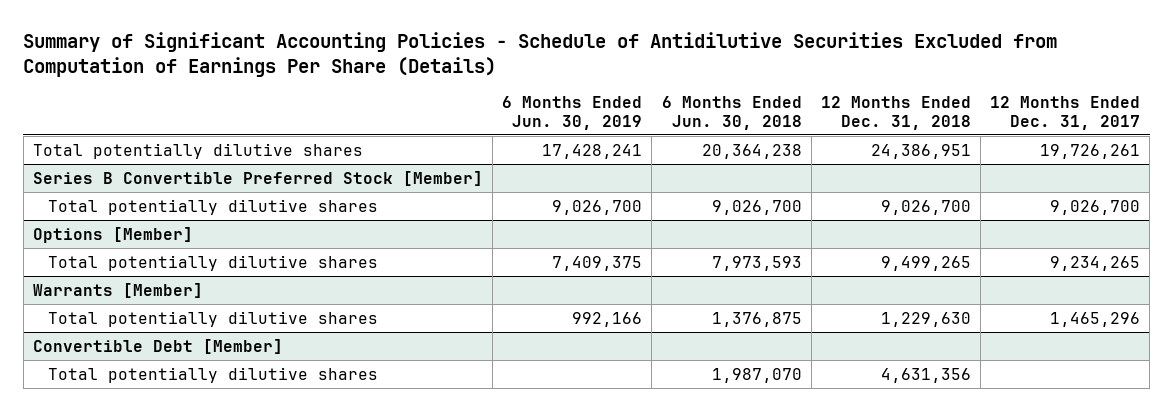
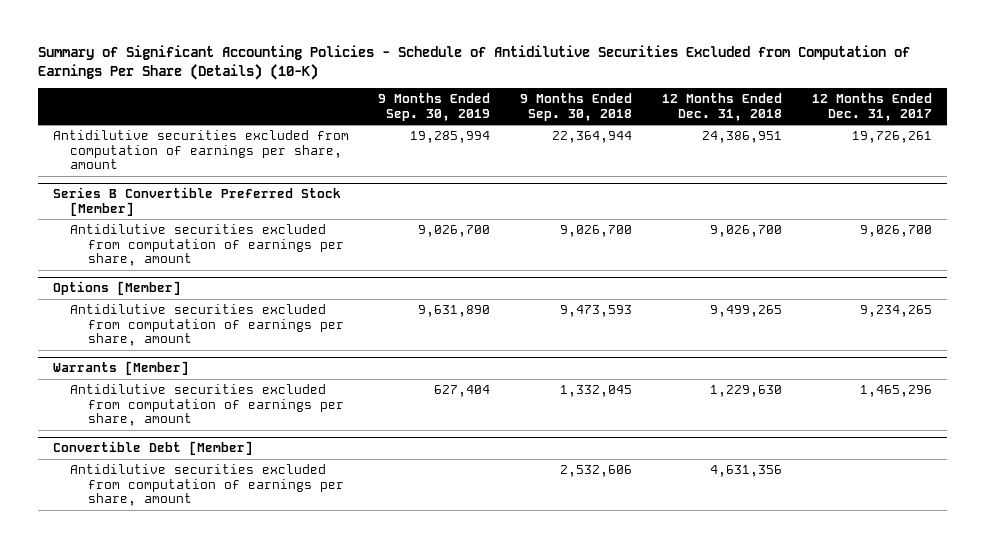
[23,32,1058,77] Summary of Significant Accounting Policies - Schedule of Antidilutive Securities Excluded from Computation of Earnings Per Share (Details) -> [37,44,910,80] Summary of Significant Accounting Policies - Schedule of Antidilutive Securities Excluded from Computation of Earnings Per Share (Details) (10-K)
[502,96,643,130] 6 Months Ended Jun. 30, 2019 -> none
[661,96,802,130] 6 Months Ended Jun. 30, 2018 -> none
none -> [378,93,491,121] 9 Months Ended Sep. 30, 2019
none -> [520,93,633,121] 9 Months Ended Sep. 30, 2018
[32,142,363,159] Total potentially dilutive shares -> [52,130,349,169] Antidilutive securities excluded from computation of earnings per share, amount
[48,198,379,215] Total potentially dilutive shares -> [70,224,345,266] Antidilutive securities excluded from computation of earnings per share, amount
[48,254,379,271] Total potentially dilutive shares -> [70,304,345,346] Antidilutive securities excluded from computation of earnings per share, amount
[48,310,379,327] Total potentially dilutive shares -> [70,384,345,426] Antidilutive securities excluded from computation of earnings per share, amount
[48,366,379,383] Total potentially dilutive shares -> [70,464,345,506] Antidilutive securities excluded from computation of earnings per share, amount

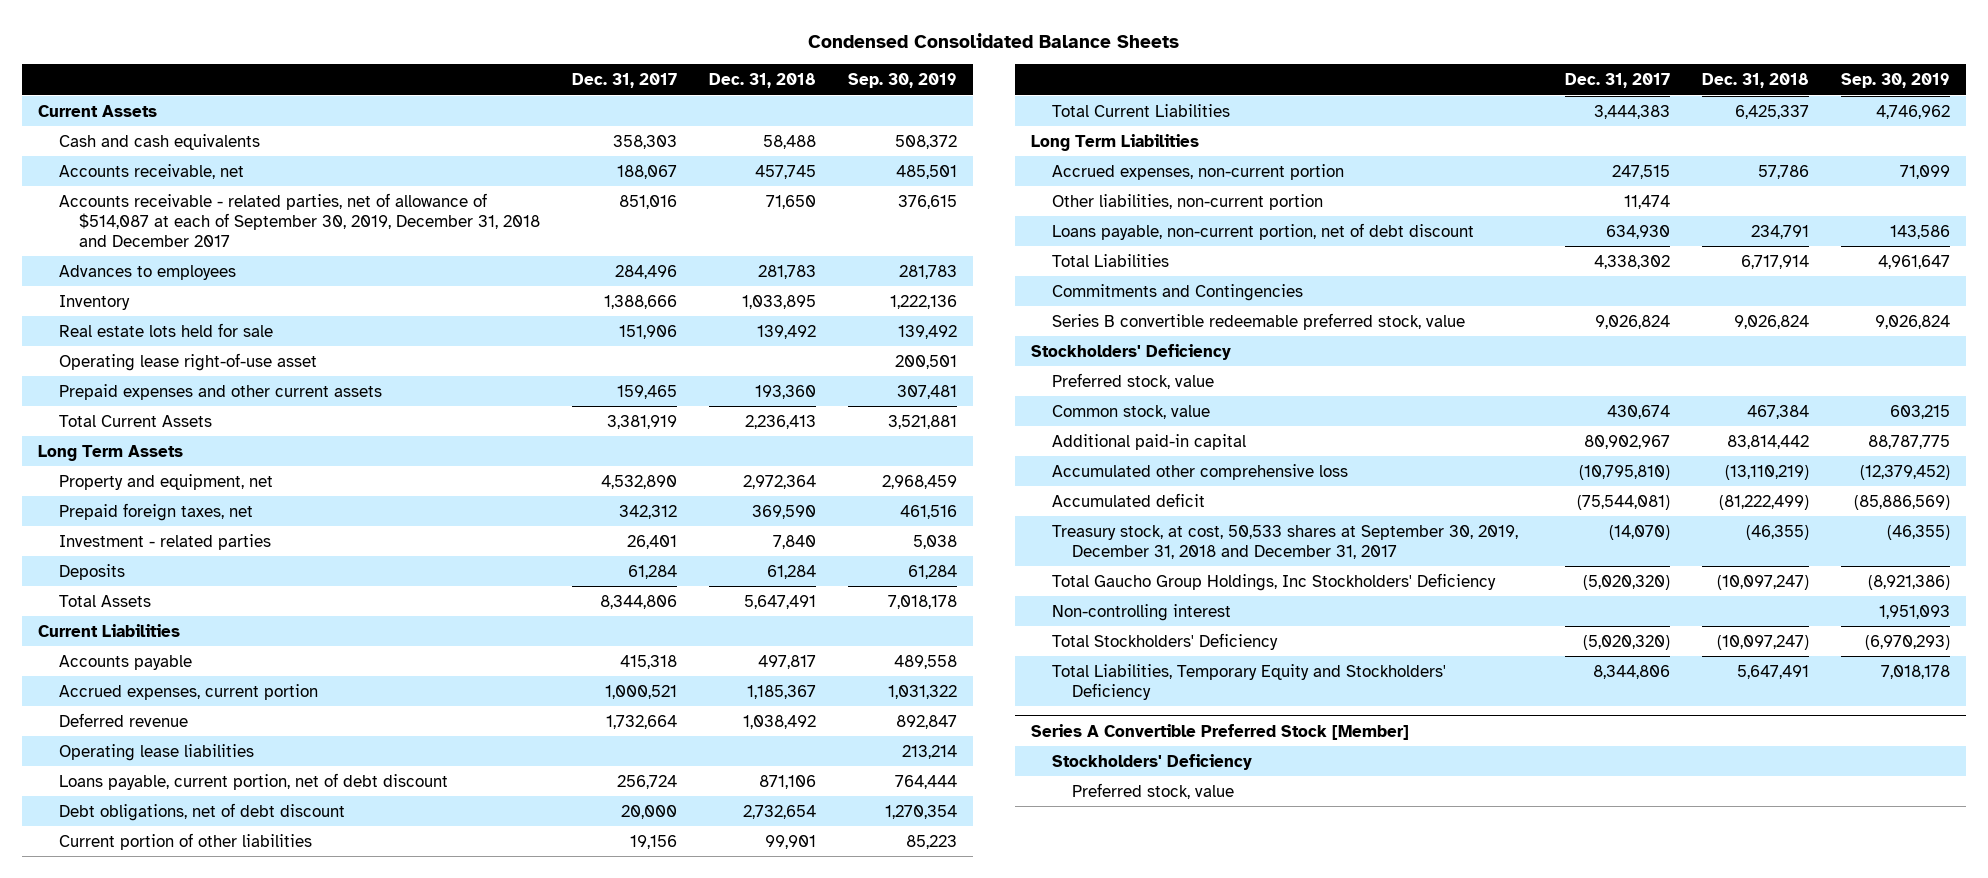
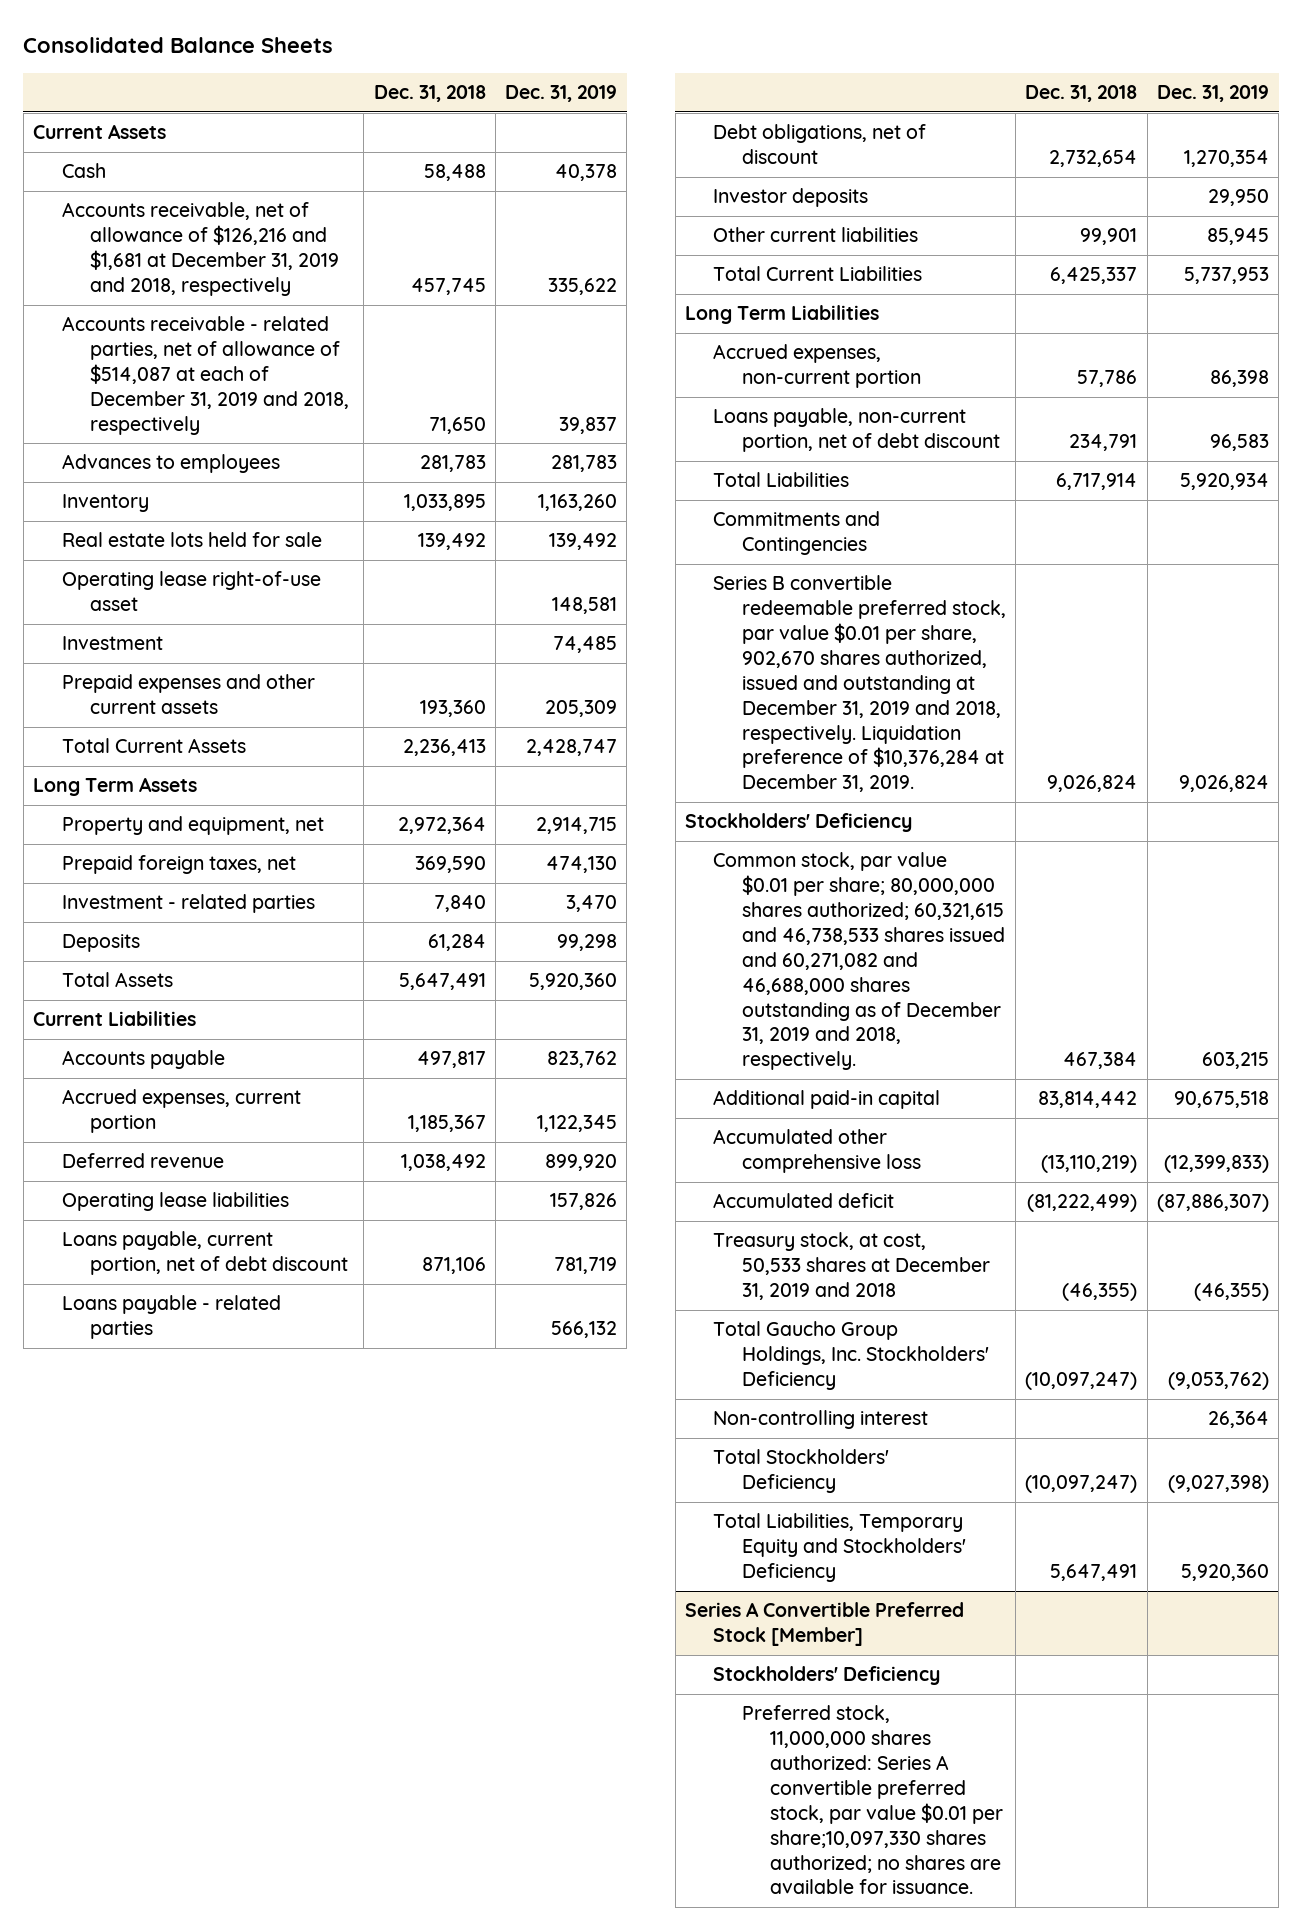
[808,32,1180,48] Condensed Consolidated Balance Sheets -> [23,37,334,54] Consolidated Balance Sheets
[572,72,678,88] Dec. 31, 2017 -> none
[848,72,958,88] Sep. 30, 2019 -> none
none -> [505,85,618,103] Dec. 31, 2019
[58,133,260,150] Cash and cash equivalents -> [61,163,106,179] Cash
[58,163,244,179] Accounts receivable, net -> [61,202,340,296] Accounts receivable, net of allowance of $126,216 and $1,681 at December 31, 2019 and 2018, respectively
[58,192,541,247] Accounts receivable - related parties, net of allowance of $514,087 at each of September 30, 2019, December 31, 2018 and December 2017 -> [61,316,350,435] Accounts receivable - related parties, net of allowance of $514,087 at each of December 31, 2019 and 2018, respectively
none -> [61,636,163,651] Investment
none -> [61,1295,281,1340] Loans payable - related parties
[58,802,345,821] Debt obligations, net of debt discount -> [713,124,927,165] Debt obligations, net of discount
none -> [713,188,869,208] Investor deposits
[58,832,312,850] Current portion of other liabilities -> [713,227,919,243] Other current liabilities
[1051,193,1323,210] Other liabilities, non-current portion -> none
[1051,312,1465,330] Series B convertible redeemable preferred stock, value -> [713,575,1006,793] Series B convertible redeemable preferred stock, par value $0.01 per share, 902,670 shares authorized, issued and outstanding at December 31, 2019 and 2018, respectively. Liquidation preference of $10,376,284 at December 31, 2019.
[1051,372,1214,389] Preferred stock, value -> none
[1051,404,1210,419] Common stock, value -> [713,852,1005,1071] Common stock, par value $0.01 per share; 80,000,000 shares authorized; 60,321,615 and 46,738,533 shares issued and 60,271,082 and 46,688,000 shares outstanding as of December 31, 2019 and 2018, respectively.
[1051,524,1518,559] Treasury stock, at cost, 50,533 shares at September 30, 2019, December 31, 2018 and December 31, 2017 -> [713,1232,990,1301] Treasury stock, at cost, 50,533 shares at December 31, 2019 and 2018
[1051,572,1496,591] Total Gaucho Group Holdings, Inc Stockholders' Deficiency -> [713,1321,989,1391] Total Gaucho Group Holdings, Inc. Stockholders' Deficiency
[1072,782,1235,799] Preferred stock, value -> [741,1705,1004,1895] Preferred stock, 11,000,000 shares authorized: Series A convertible preferred stock, par value $0.01 per share;10,097,330 shares authorized; no shares are available for issuance.

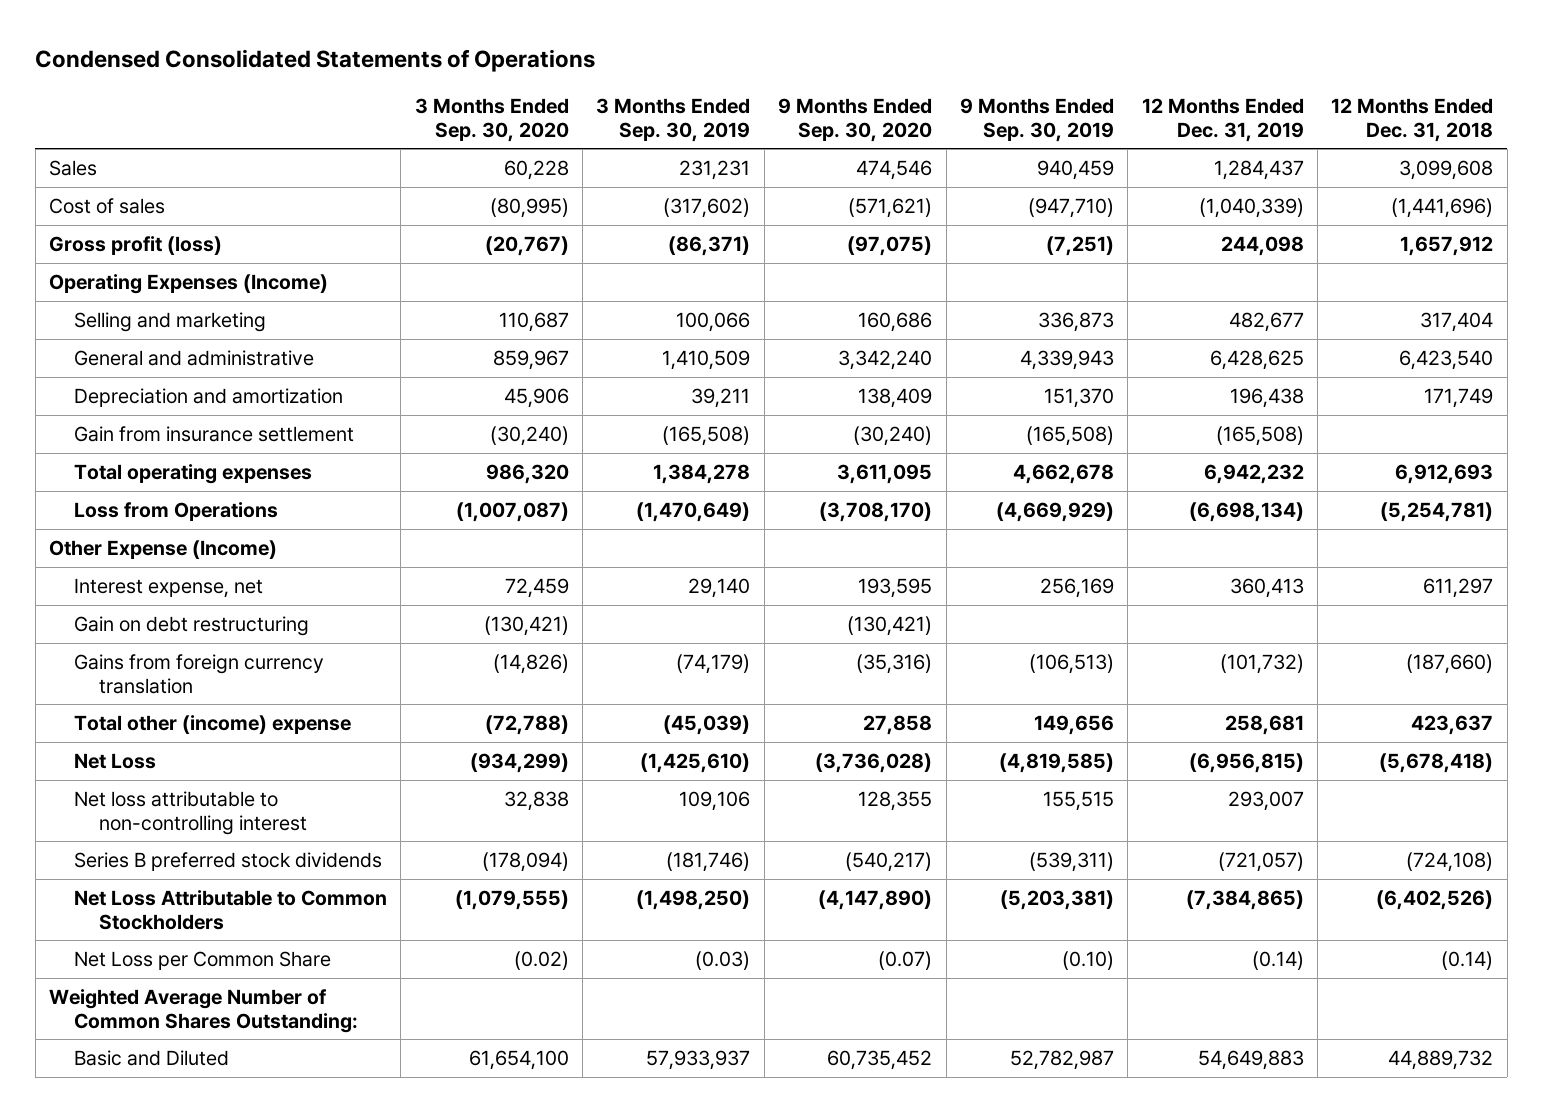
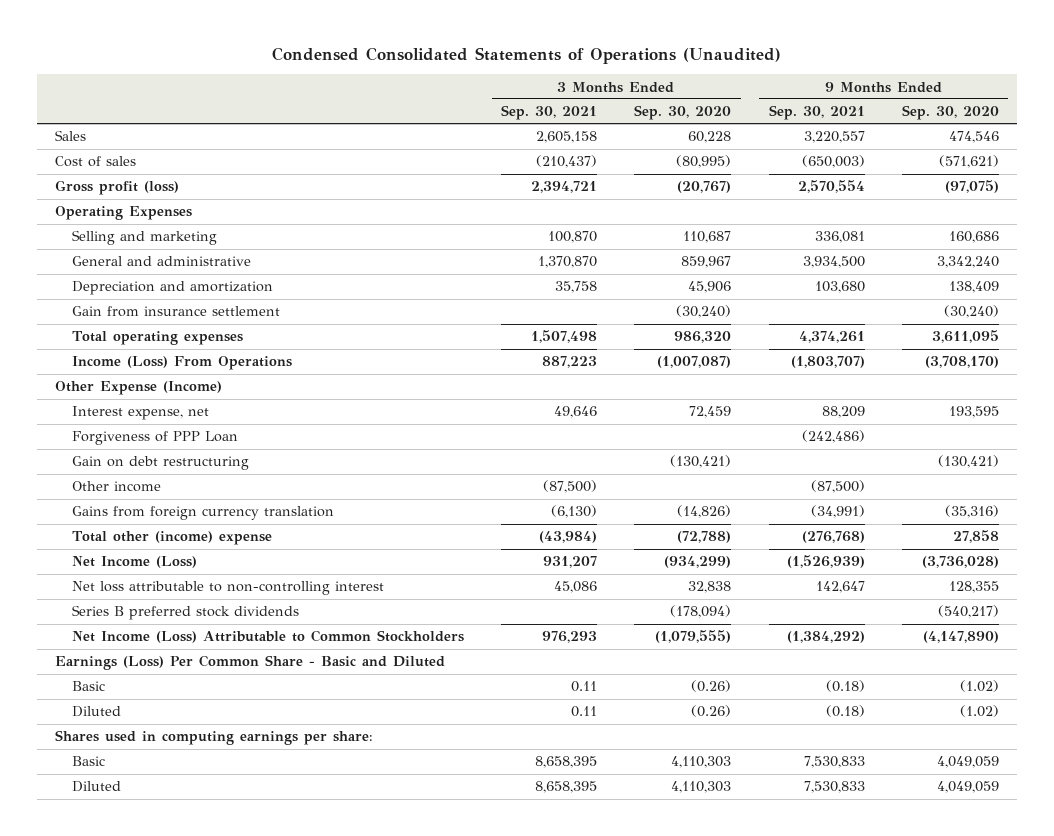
[35,48,596,72] Condensed Consolidated Statements of Operations -> [272,46,782,64] Condensed Consolidated Statements of Operations (Unaudited)
[596,98,751,142] 3 Months Ended Sep. 30, 2019 -> none
[959,98,1114,142] 9 Months Ended Sep. 30, 2019 -> none
[1141,98,1304,142] 12 Months Ended Dec. 31, 2019 -> none
[1331,98,1494,142] 12 Months Ended Dec. 31, 2018 -> none
none -> [501,105,598,121] Sep. 30, 2021
none -> [768,105,865,121] Sep. 30, 2021
[49,274,329,295] Operating Expenses (Income) -> [55,206,193,221] Operating Expenses
[74,502,279,522] Loss from Operations -> [72,356,293,371] Income (Loss) From Operations
none -> [72,431,239,446] Forgiveness of PPP Loan
none -> [72,481,162,493] Other income
[74,753,157,770] Net Loss -> [72,556,198,569] Net Income (Loss)
[74,951,332,971] Net Loss per Common Share -> none
[74,1050,230,1067] Basic and Diluted -> none
[74,890,388,930] Net Loss Attributable to Common Stockholders -> [72,630,465,644] Net Income (Loss) Attributable to Common Stockholders
none -> [55,655,446,671] Earnings (Loss) Per Common Share - Basic and Diluted
none -> [72,681,106,692] Basic
none -> [72,706,122,718] Diluted
[49,989,359,1033] Weighted Average Number of Common Shares Outstanding: -> [55,730,374,746] Shares used in computing earnings per share:
none -> [72,756,106,767] Basic
none -> [72,781,122,793] Diluted

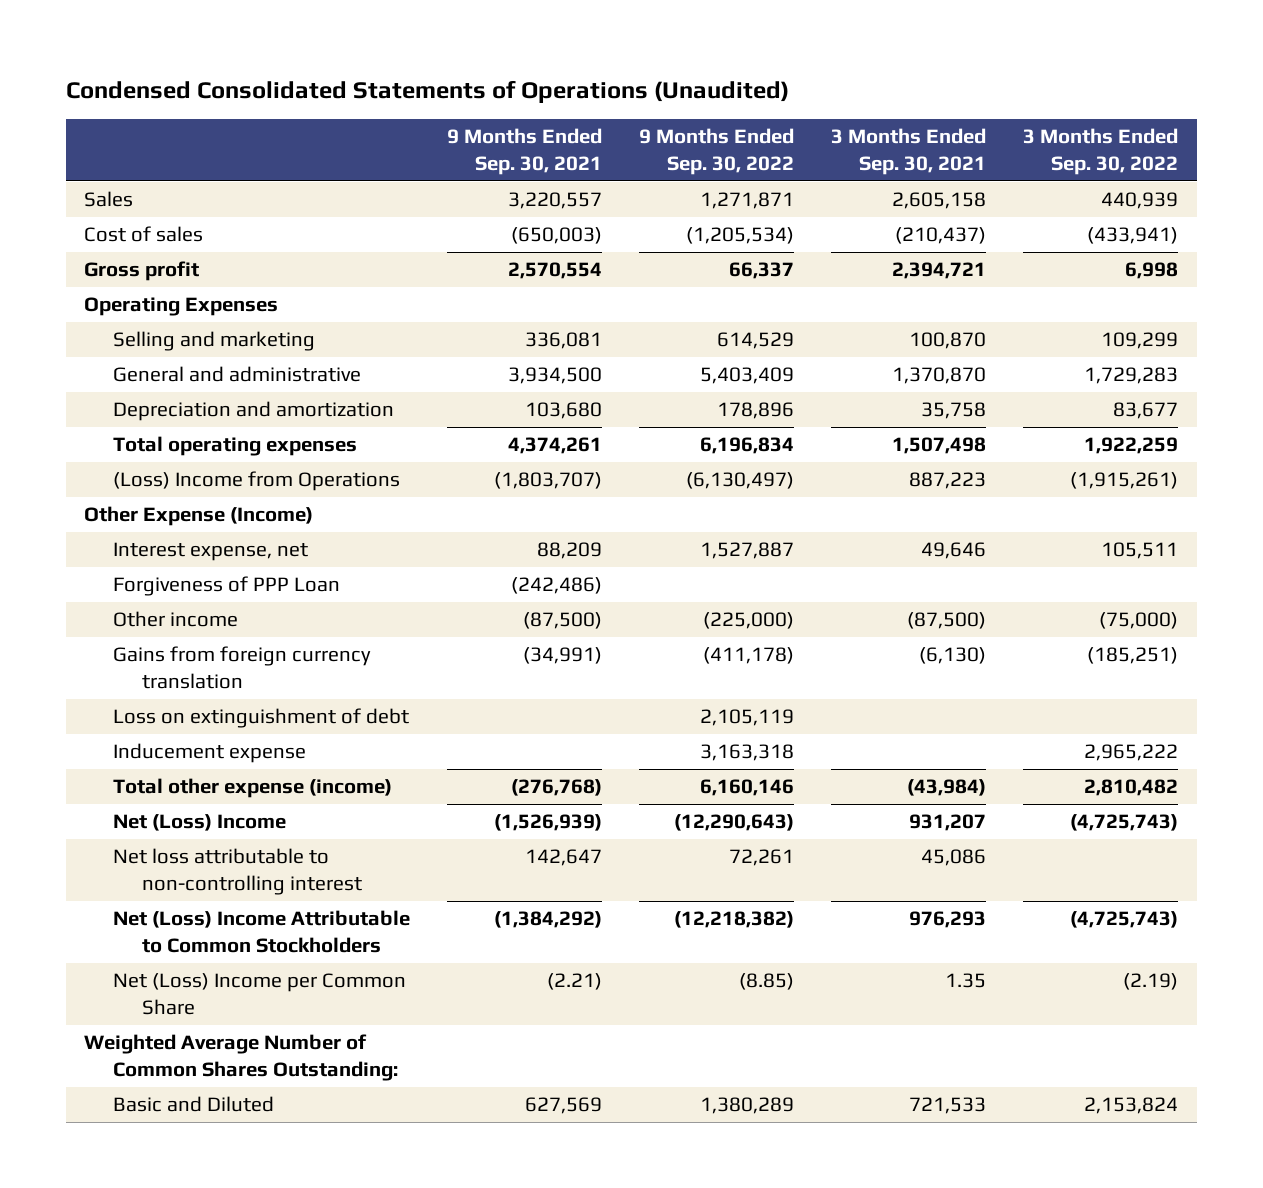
[634,105,732,121] Sep. 30, 2020 -> none
[901,105,999,121] Sep. 30, 2020 -> none
none -> [639,128,795,175] 9 Months Ended Sep. 30, 2022
none -> [1023,128,1179,175] 3 Months Ended Sep. 30, 2022
[55,180,180,196] Gross profit (loss) -> [84,261,200,282] Gross profit
[72,306,281,318] Gain from insurance settlement -> none
[72,356,293,371] Income (Loss) From Operations -> [113,471,401,492] (Loss) Income from Operations
[72,456,250,471] Gain on debt restructuring -> none
none -> [113,708,410,729] Loss on extinguishment of debt
none -> [113,743,307,764] Inducement expense
[72,531,273,546] Total other (income) expense -> [113,778,393,799] Total other expense (income)
[72,556,198,569] Net Income (Loss) -> [113,814,287,832] Net (Loss) Income
[72,605,300,621] Series B preferred stock dividends -> none
[55,655,446,671] Earnings (Loss) Per Common Share - Basic and Diluted -> none
[72,681,106,692] Basic -> none
[72,706,122,718] Diluted -> none
[55,730,374,746] Shares used in computing earnings per share: -> none
[72,756,106,767] Basic -> none
[72,781,122,793] Diluted -> none
[72,630,465,644] Net Income (Loss) Attributable to Common Stockholders -> [113,910,411,953] Net (Loss) Income Attributable to Common Stockholders
none -> [113,973,407,1015] Net (Loss) Income per Common Share
none -> [84,1034,399,1081] Weighted Average Number of Common Shares Outstanding:
none -> [113,1096,275,1113] Basic and Diluted

